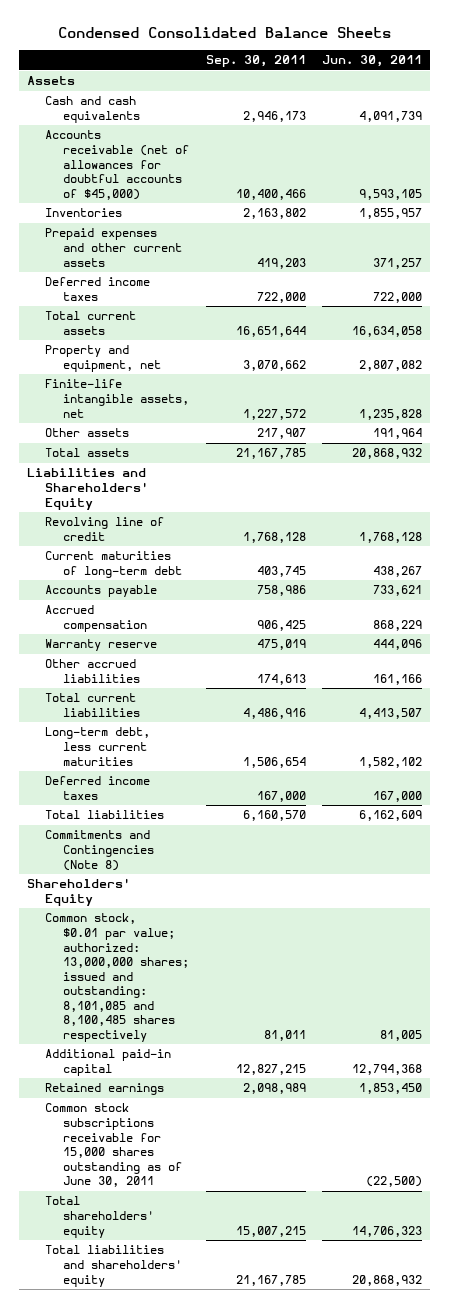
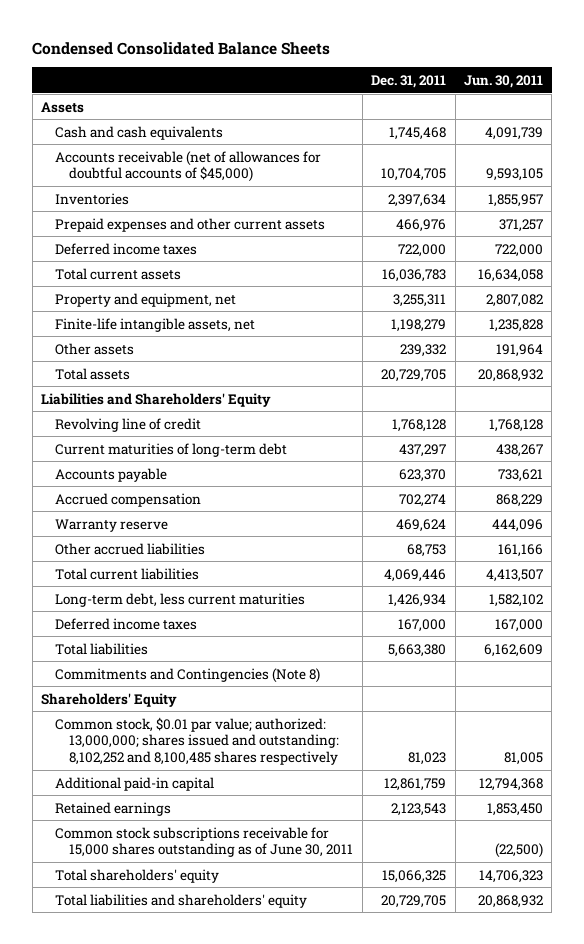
[205,55,306,68] Sep. 30, 2011 -> none
none -> [371,74,447,88] Dec. 31, 2011
[45,913,190,1043] Common stock, $0.01 par value; authorized: 13,000,000 shares; issued and outstanding: 8,101,085 and 8,100,485 shares respectively -> [55,716,340,766] Common stock, $0.01 par value; authorized: 13,000,000; shares issued and outstanding: 8,102,252 and 8,100,485 shares respectively

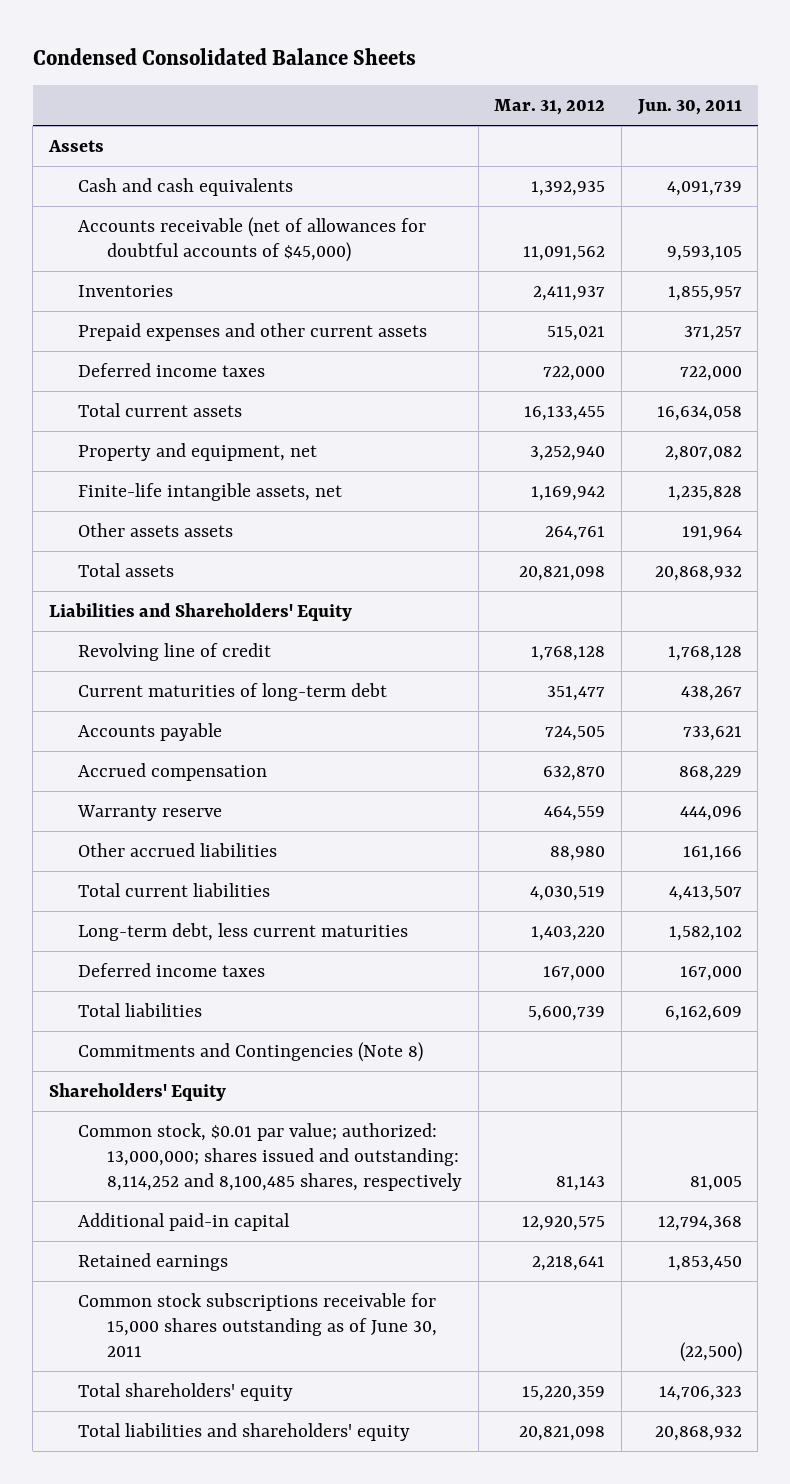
[371,74,447,88] Dec. 31, 2011 -> none
none -> [494,99,606,116] Mar. 31, 2012
[55,342,135,355] Other assets -> [77,522,233,537] Other assets assets
[55,716,340,766] Common stock, $0.01 par value; authorized: 13,000,000; shares issued and outstanding: 8,102,252 and 8,100,485 shares respectively -> [77,1122,463,1192] Common stock, $0.01 par value; authorized: 13,000,000; shares issued and outstanding: 8,114,252 and 8,100,485 shares, respectively

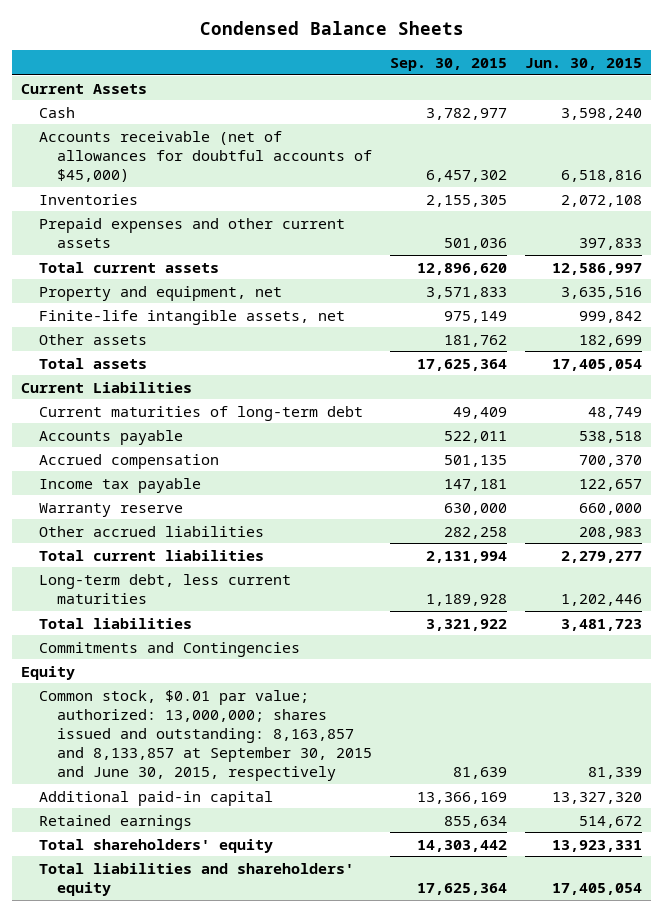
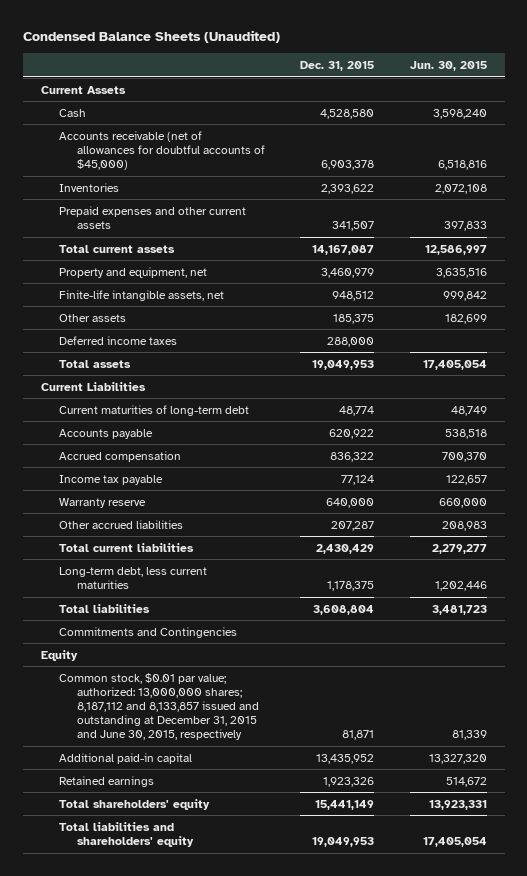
[199,21,464,36] Condensed Balance Sheets -> [22,30,280,44] Condensed Balance Sheets (Unaudited)
[390,57,508,71] Sep. 30, 2015 -> none
none -> [300,61,375,72] Dec. 31, 2015
none -> [58,335,177,345] Deferred income taxes
[39,689,373,782] Common stock, $0.01 par value; authorized: 13,000,000; shares issued and outstanding: 8,163,857 and 8,133,857 at September 30, 2015 and June 30, 2015, respectively -> [58,672,259,741] Common stock, $0.01 par value; authorized: 13,000,000 shares; 8,187,112 and 8,133,857 issued and outstanding at December 31, 2015 and June 30, 2015, respectively

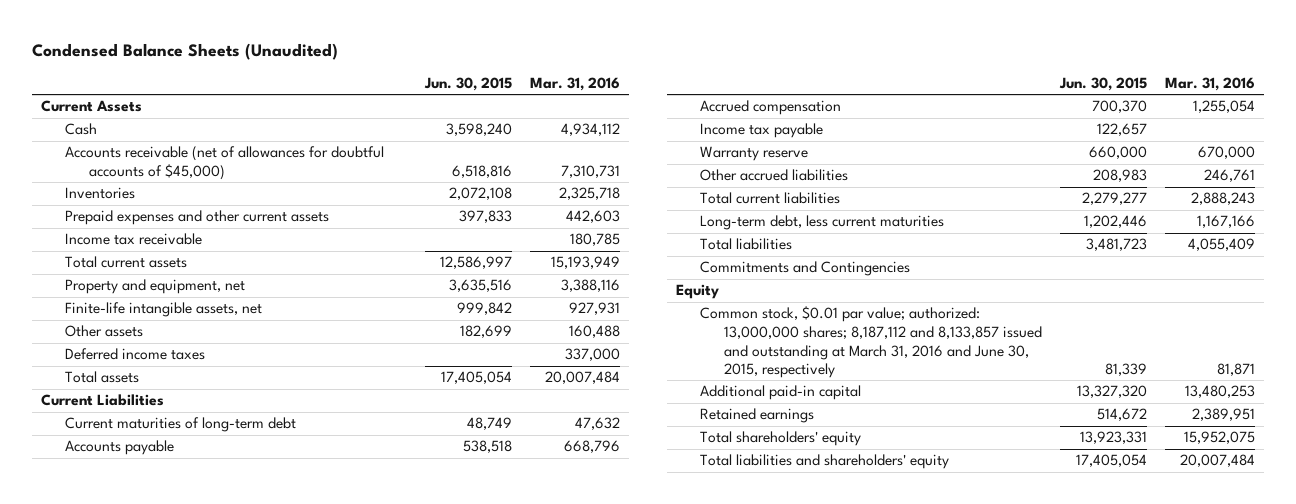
[300,61,375,72] Dec. 31, 2015 -> none
none -> [529,76,620,91] Mar. 31, 2016
none -> [65,233,203,246] Income tax receivable
[58,672,259,741] Common stock, $0.01 par value; authorized: 13,000,000 shares; 8,187,112 and 8,133,857 issued and outstanding at December 31, 2015 and June 30, 2015, respectively -> [700,306,1043,379] Common stock, $0.01 par value; authorized: 13,000,000 shares; 8,187,112 and 8,133,857 issued and outstanding at March 31, 2016 and June 30, 2015, respectively

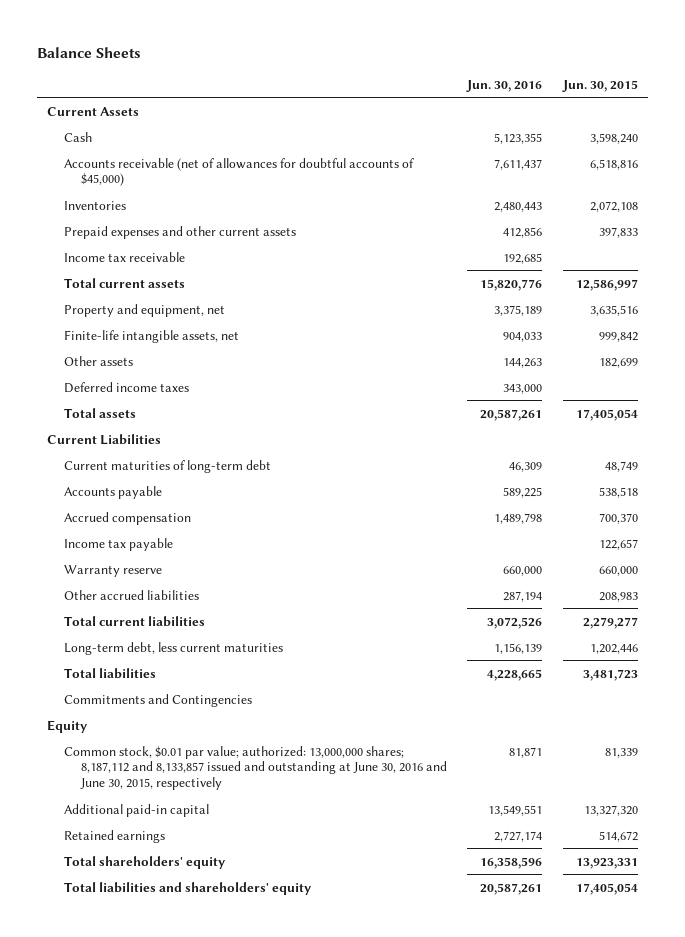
[32,43,339,61] Condensed Balance Sheets (Unaudited) -> [36,46,141,58] Balance Sheets
[529,76,620,91] Mar. 31, 2016 -> none
none -> [466,79,543,92] Jun. 30, 2016
[700,306,1043,379] Common stock, $0.01 par value; authorized: 13,000,000 shares; 8,187,112 and 8,133,857 issued and outstanding at March 31, 2016 and June 30, 2015, respectively -> [63,745,447,790] Common stock, $0.01 par value; authorized: 13,000,000 shares; 8,187,112 and 8,133,857 issued and outstanding at June 30, 2016 and June 30, 2015, respectively

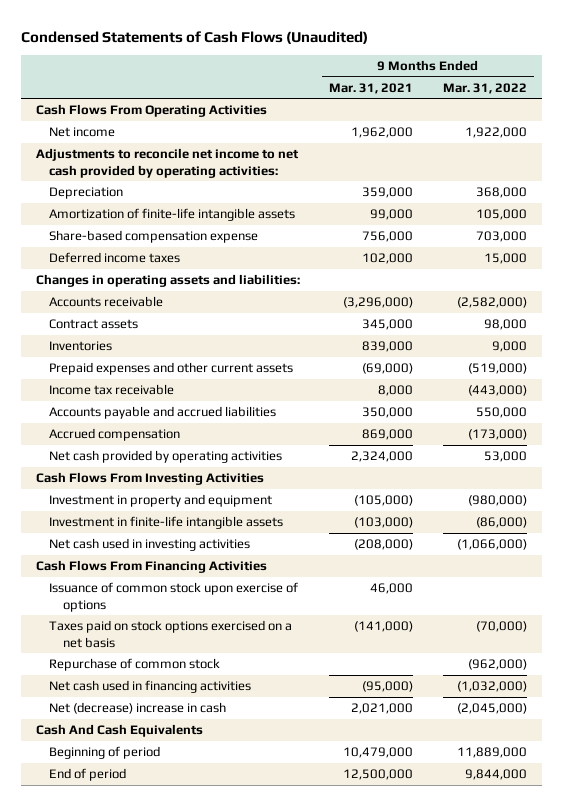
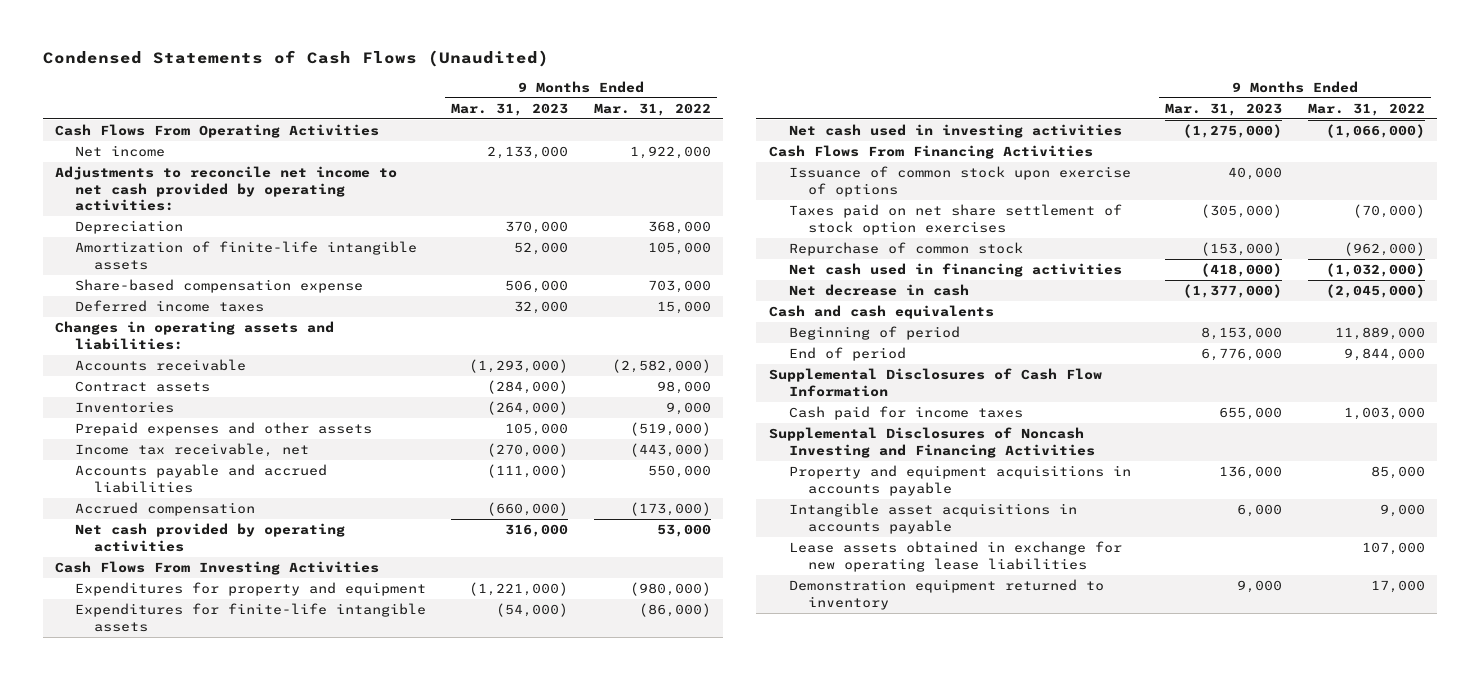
[329,82,414,94] Mar. 31, 2021 -> none
none -> [451,102,569,116] Mar. 31, 2023
[49,362,294,376] Prepaid expenses and other current assets -> [74,422,372,437] Prepaid expenses and other assets
[49,384,175,396] Income tax receivable -> [74,443,309,458] Income tax receivable, net
[49,494,273,508] Investment in property and equipment -> [74,582,426,597] Expenditures for property and equipment
[49,516,284,530] Investment in finite-life intangible assets -> [74,603,426,632] Expenditures for finite-life intangible assets
[49,620,293,648] Taxes paid on stock options exercised on a net basis -> [788,204,1122,235] Taxes paid on net share settlement of stock option exercises
[49,702,227,715] Net (decrease) increase in cash -> [788,284,969,297] Net decrease in cash
[36,724,204,738] Cash And Cash Equivalents -> [769,305,995,320] Cash and cash equivalents
none -> [769,368,1103,397] Supplemental Disclosures of Cash Flow Information
none -> [788,406,1023,421] Cash paid for income taxes
none -> [769,427,1095,458] Supplemental Disclosures of Noncash Investing and Financing Activities
none -> [788,465,1131,496] Property and equipment acquisitions in accounts payable
none -> [788,503,1077,534] Intangible asset acquisitions in accounts payable
none -> [788,541,1122,572] Lease assets obtained in exchange for new operating lease liabilities
none -> [788,579,1104,610] Demonstration equipment returned to inventory

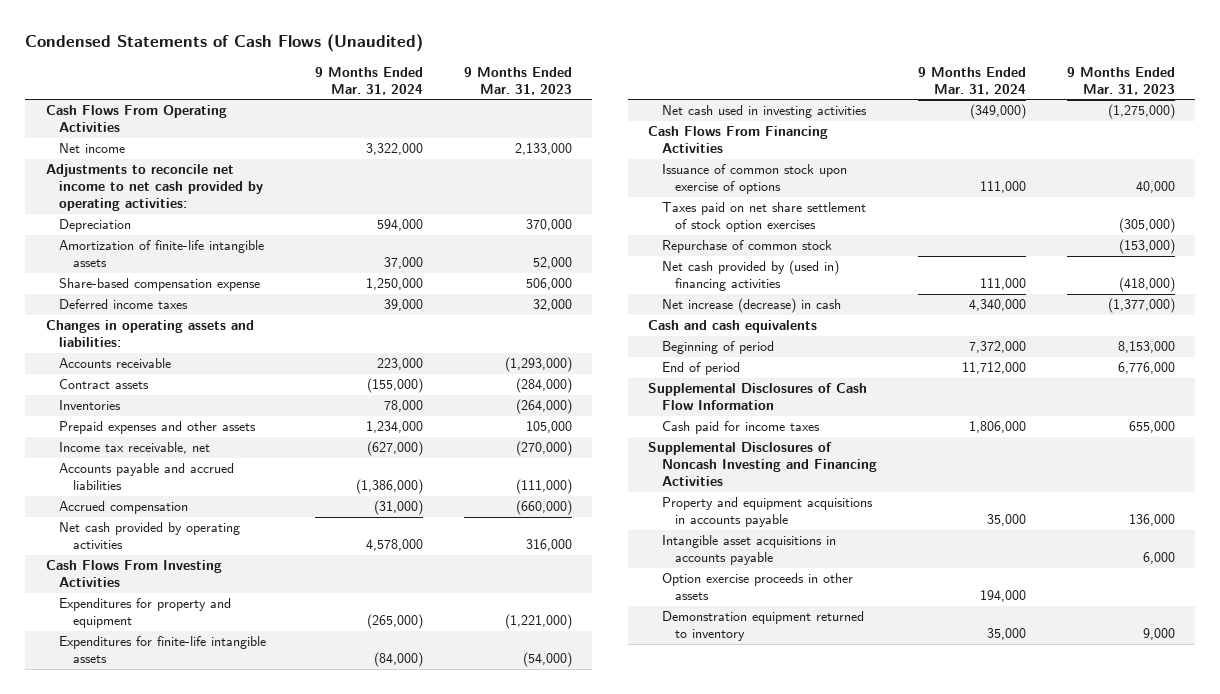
[593,102,711,116] Mar. 31, 2022 -> none
none -> [315,66,424,95] 9 Months Ended Mar. 31, 2024
[788,263,1122,278] Net cash used in financing activities -> [661,260,839,292] Net cash provided by (used in) financing activities
[788,284,969,297] Net decrease in cash -> [661,298,841,314] Net increase (decrease) in cash
[788,541,1122,572] Lease assets obtained in exchange for new operating lease liabilities -> none
none -> [661,573,853,601] Option exercise proceeds in other assets

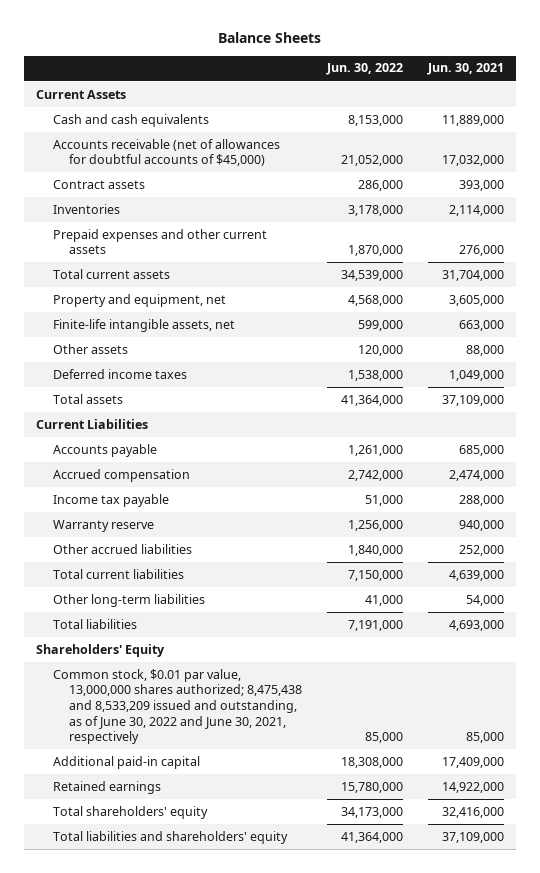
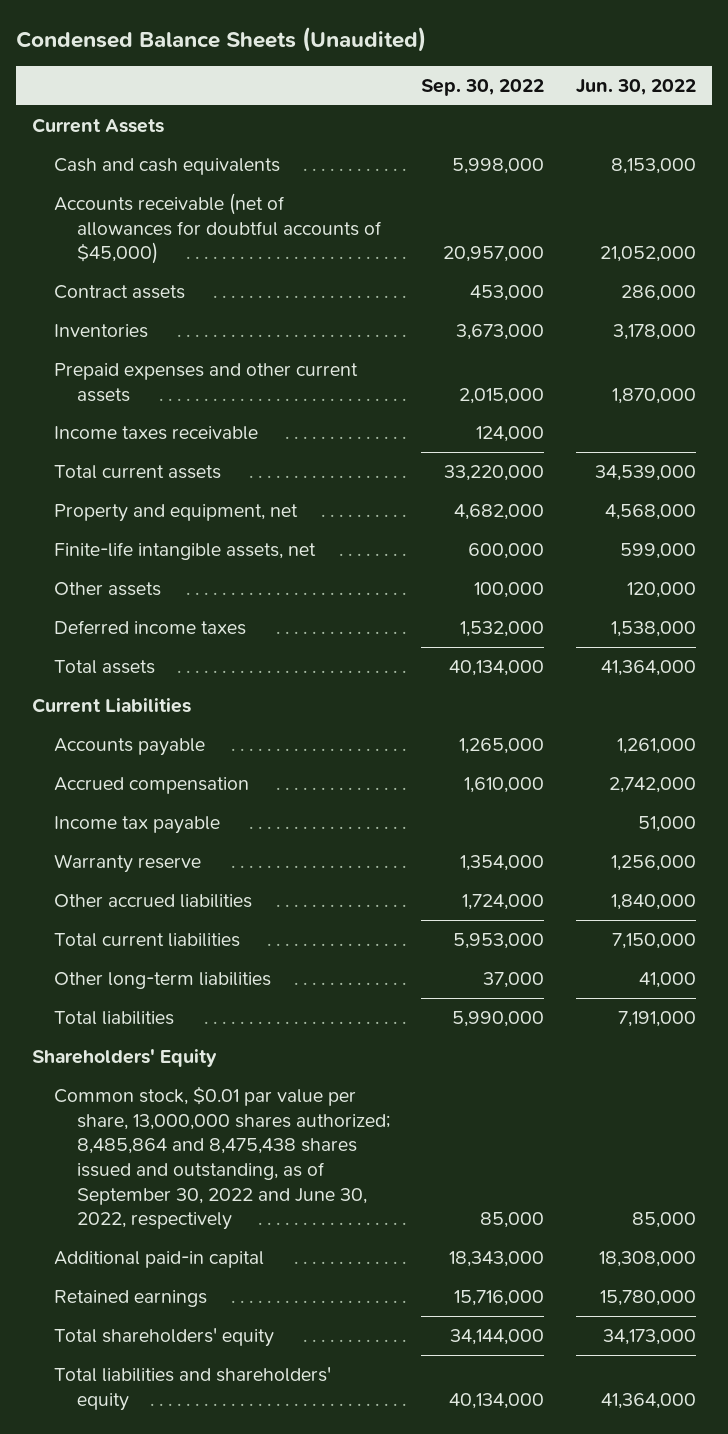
[218,32,322,44] Balance Sheets -> [16,26,427,52] Condensed Balance Sheets (Unaudited)
[426,63,504,76] Jun. 30, 2021 -> none
none -> [421,79,545,97] Sep. 30, 2022
none -> [54,425,259,440] Income taxes receivable
[52,668,303,745] Common stock, $0.01 par value, 13,000,000 shares authorized; 8,475,438 and 8,533,209 issued and outstanding, as of June 30, 2022 and June 30, 2021, respectively -> [54,1085,390,1231] Common stock, $0.01 par value per share, 13,000,000 shares authorized; 8,485,864 and 8,475,438 shares issued and outstanding, as of September 30, 2022 and June 30, 2022, respectively

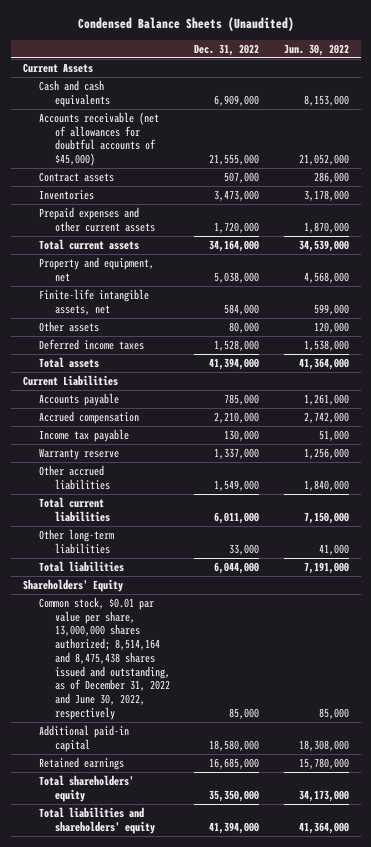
[421,79,545,97] Sep. 30, 2022 -> none
none -> [194,43,260,56] Dec. 31, 2022
[54,425,259,440] Income taxes receivable -> none
[54,1085,390,1231] Common stock, $0.01 par value per share, 13,000,000 shares authorized; 8,485,864 and 8,475,438 shares issued and outstanding, as of September 30, 2022 and June 30, 2022, respectively -> [38,596,170,720] Common stock, $0.01 par value per share, 13,000,000 shares authorized; 8,514,164 and 8,475,438 shares issued and outstanding, as of December 31, 2022 and June 30, 2022, respectively

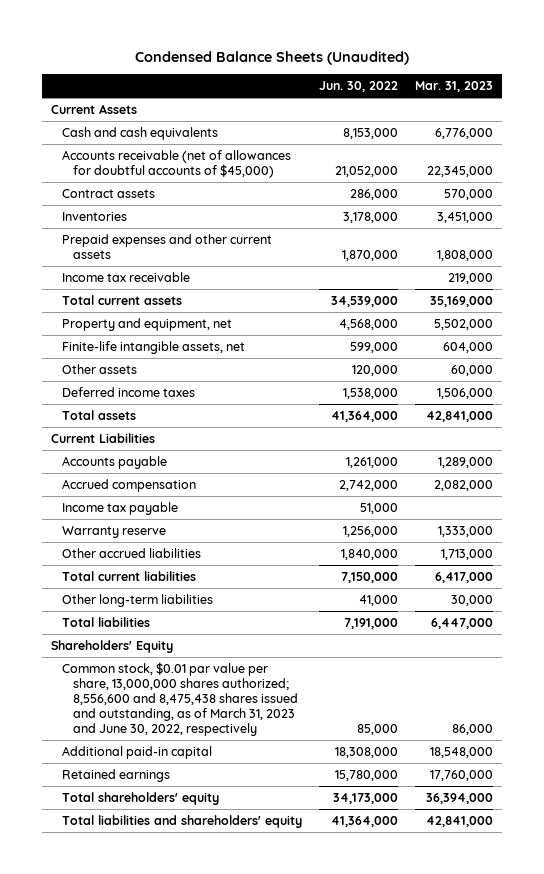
[194,43,260,56] Dec. 31, 2022 -> none
none -> [415,81,494,93] Mar. 31, 2023
none -> [61,271,190,282] Income tax receivable
[38,596,170,720] Common stock, $0.01 par value per share, 13,000,000 shares authorized; 8,514,164 and 8,475,438 shares issued and outstanding, as of December 31, 2022 and June 30, 2022, respectively -> [61,661,298,736] Common stock, $0.01 par value per share, 13,000,000 shares authorized; 8,556,600 and 8,475,438 shares issued and outstanding, as of March 31, 2023 and June 30, 2022, respectively

